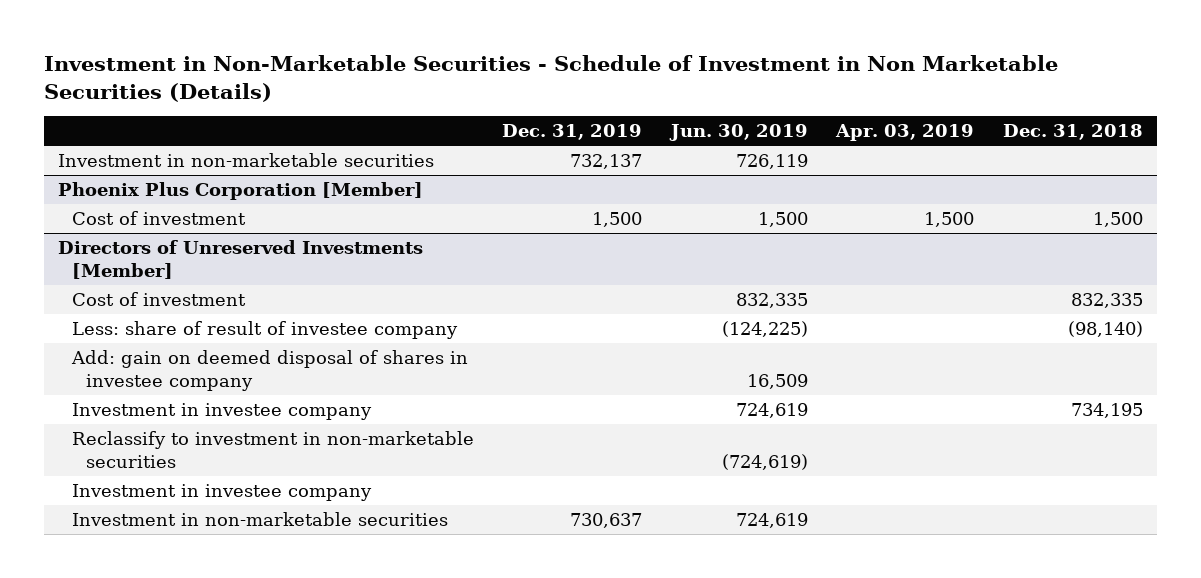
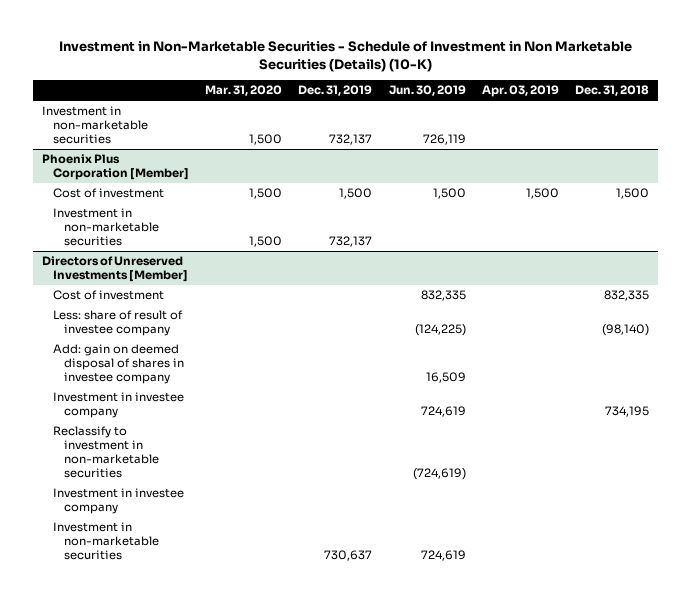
[43,55,1058,102] Investment in Non-Marketable Securities - Schedule of Investment in Non Marketable Securities (Details) -> [58,41,632,72] Investment in Non-Marketable Securities - Schedule of Investment in Non Marketable Securities (Details) (10-K)
none -> [205,85,283,97] Mar. 31, 2020
none -> [52,208,159,247] Investment in non-marketable securities

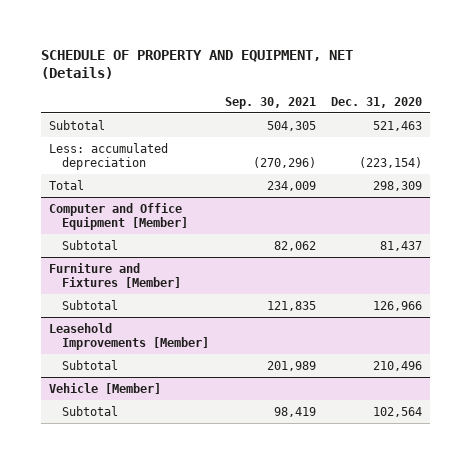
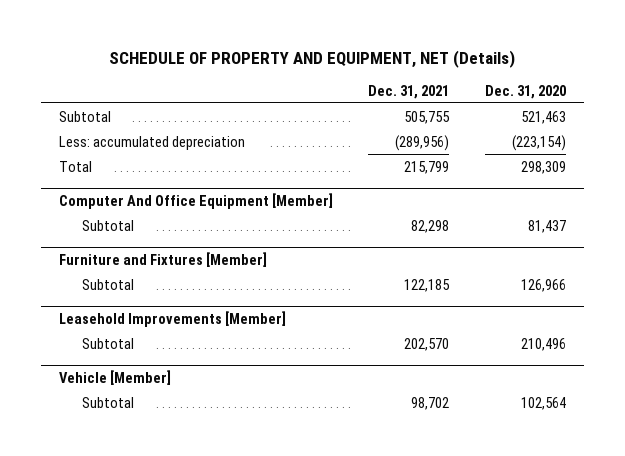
[224,96,316,109] Sep. 30, 2021 -> none
none -> [368,84,450,99] Dec. 31, 2021
[48,202,188,230] Computer and Office Equipment [Member] -> [58,192,333,209] Computer And Office Equipment [Member]

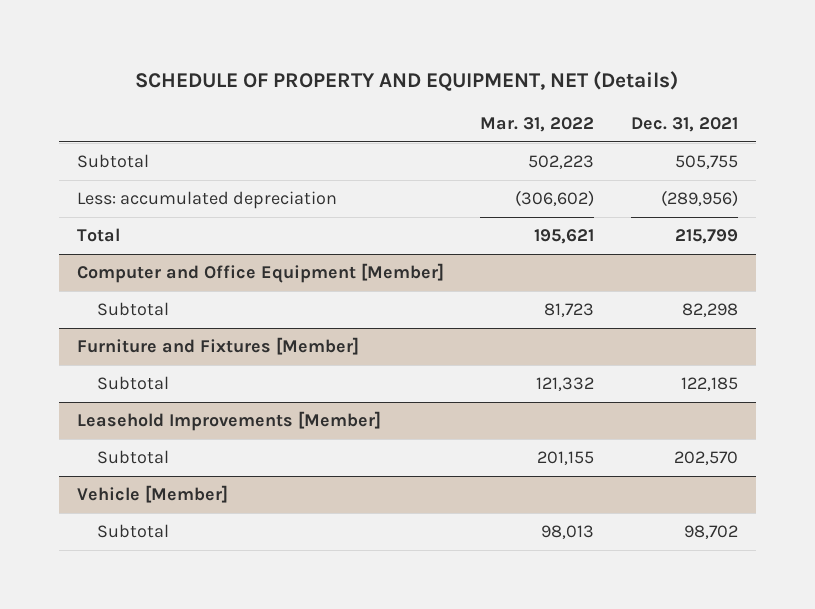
[485,84,567,99] Dec. 31, 2020 -> none
none -> [480,117,595,133] Mar. 31, 2022
[58,192,333,209] Computer And Office Equipment [Member] -> [76,263,444,284] Computer and Office Equipment [Member]

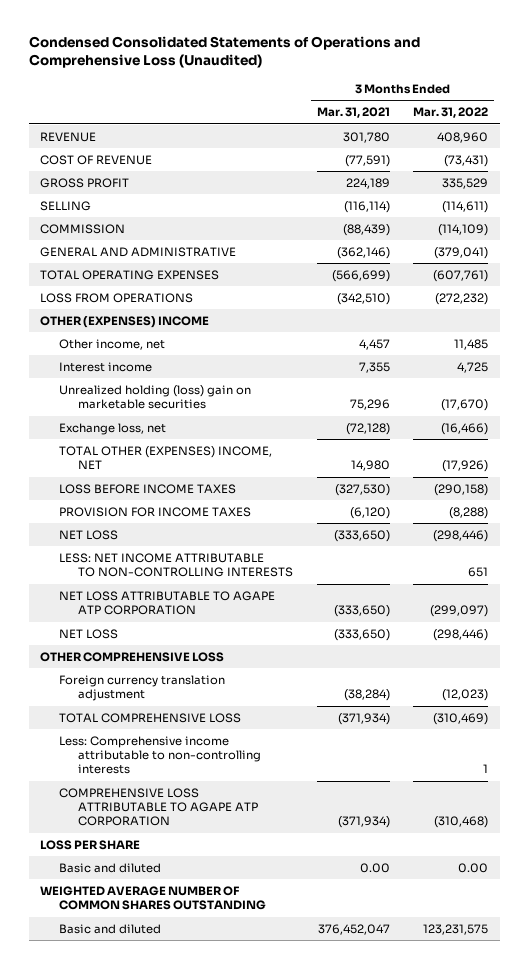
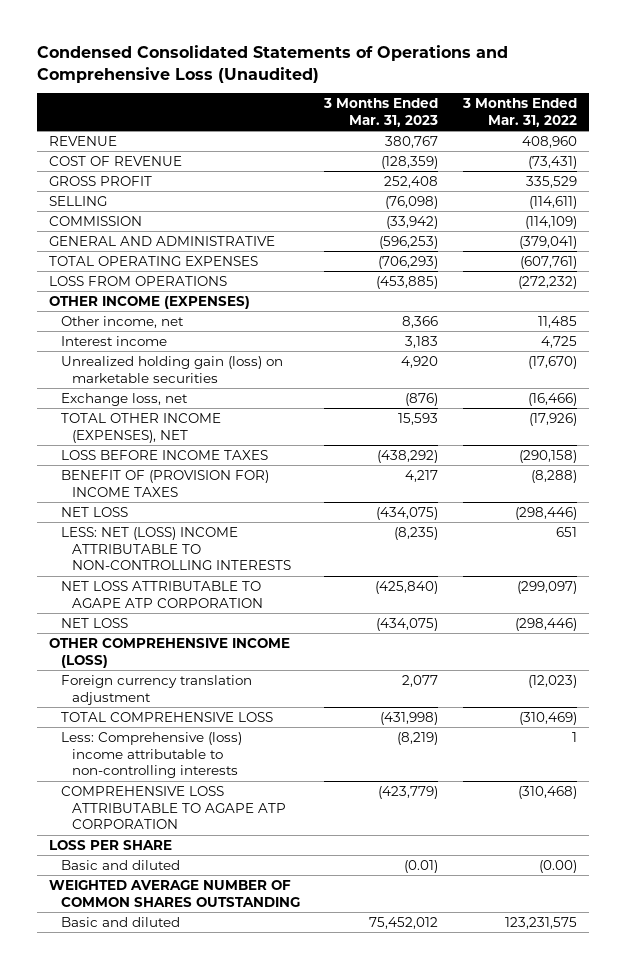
[316,107,390,119] Mar. 31, 2021 -> none
none -> [323,98,439,127] 3 Months Ended Mar. 31, 2023
[40,316,210,329] OTHER (EXPENSES) INCOME -> [49,296,251,310] OTHER INCOME (EXPENSES)
[59,385,252,410] Unrealized holding (loss) gain on marketable securities -> [60,356,283,383] Unrealized holding gain (loss) on marketable securities
[59,446,273,470] TOTAL OTHER (EXPENSES) INCOME, NET -> [60,413,221,443] TOTAL OTHER INCOME (EXPENSES), NET
[59,507,252,518] PROVISION FOR INCOME TAXES -> [60,470,269,497] BENEFIT OF (PROVISION FOR) INCOME TAXES
[59,553,293,578] LESS: NET INCOME ATTRIBUTABLE TO NON-CONTROLLING INTERESTS -> [60,527,292,571] LESS: NET (LOSS) INCOME ATTRIBUTABLE TO NON-CONTROLLING INTERESTS
[40,652,225,663] OTHER COMPREHENSIVE LOSS -> [49,638,291,668] OTHER COMPREHENSIVE INCOME (LOSS)
[59,736,261,775] Less: Comprehensive income attributable to non-controlling interests -> [60,732,242,779] Less: Comprehensive (loss) income attributable to non-controlling interests
[458,863,489,874] 0.00 -> [538,860,577,874] (0.00)

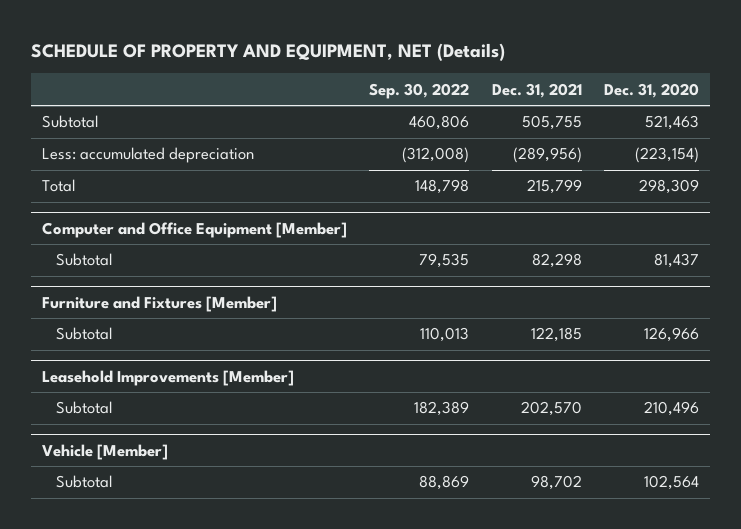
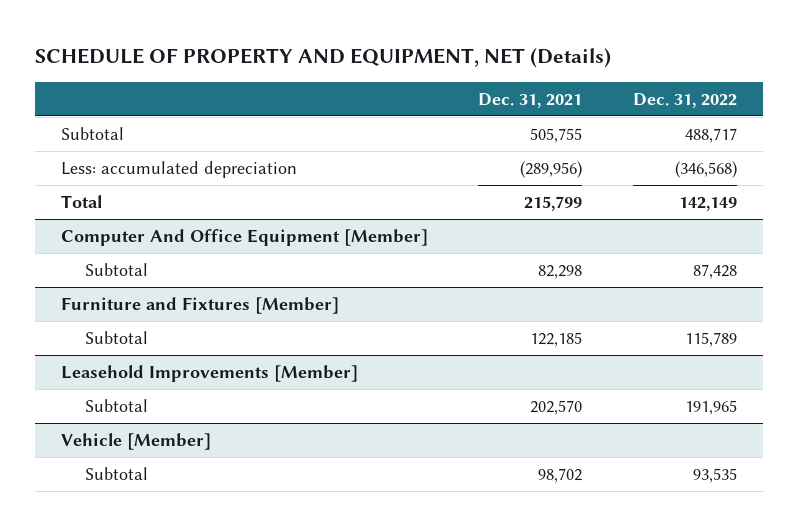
[369,82,470,99] Sep. 30, 2022 -> none
[603,82,699,98] Dec. 31, 2020 -> none
none -> [633,92,738,108] Dec. 31, 2022
[41,221,347,238] Computer and Office Equipment [Member] -> [60,229,428,247] Computer And Office Equipment [Member]

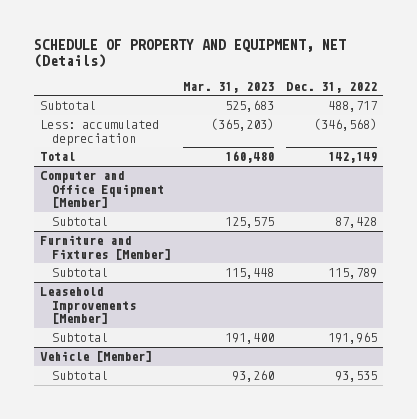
[478,92,583,108] Dec. 31, 2021 -> none
none -> [182,81,274,93] Mar. 31, 2023
[60,229,428,247] Computer And Office Equipment [Member] -> [39,171,164,209] Computer and Office Equipment [Member]

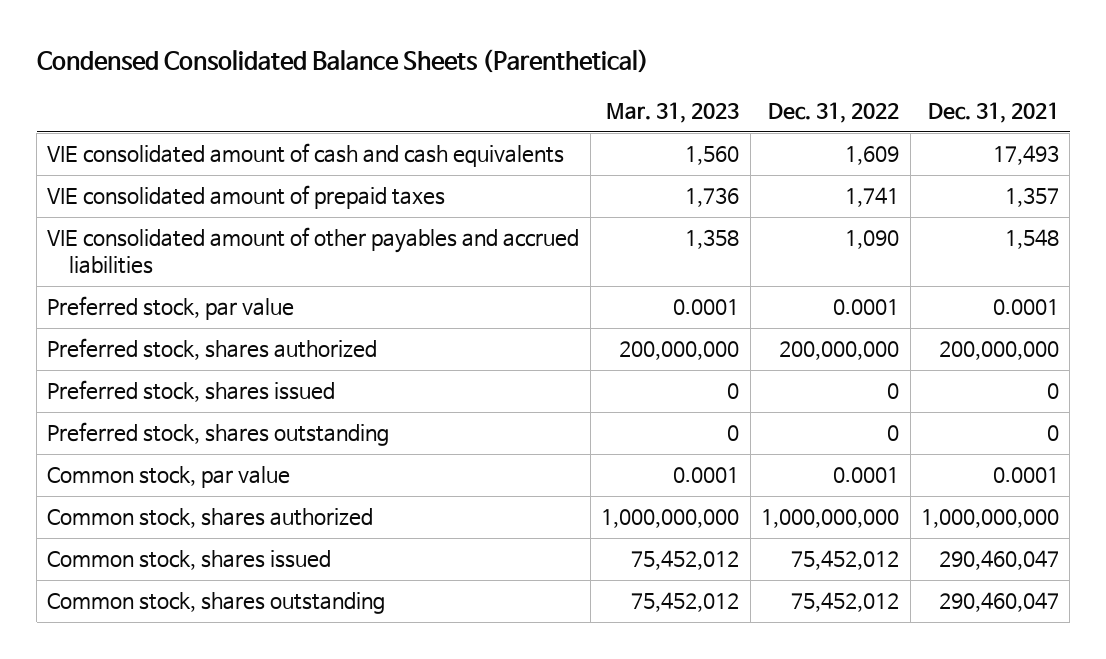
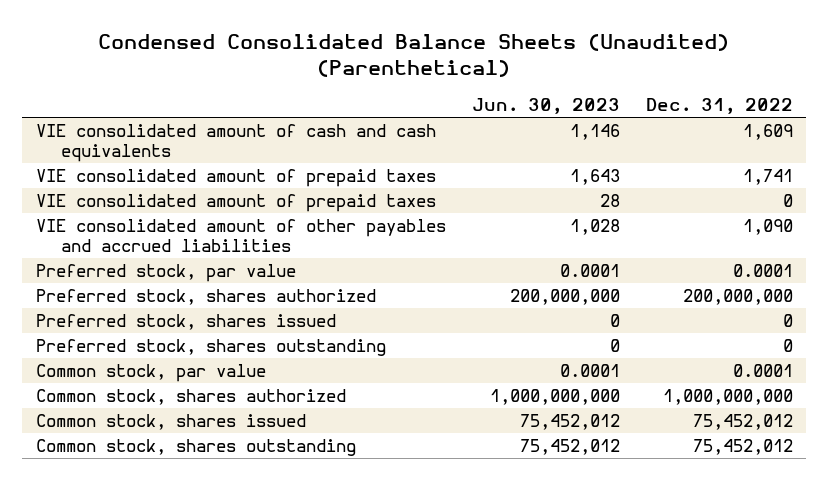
[36,48,649,73] Condensed Consolidated Balance Sheets (Parenthetical) -> [98,33,730,78] Condensed Consolidated Balance Sheets (Unaudited) (Parenthetical)
[606,102,740,124] Mar. 31, 2023 -> none
[927,102,1059,124] Dec. 31, 2021 -> none
none -> [471,98,620,115] Jun. 30, 2023
none -> [35,194,436,213] VIE consolidated amount of prepaid taxes

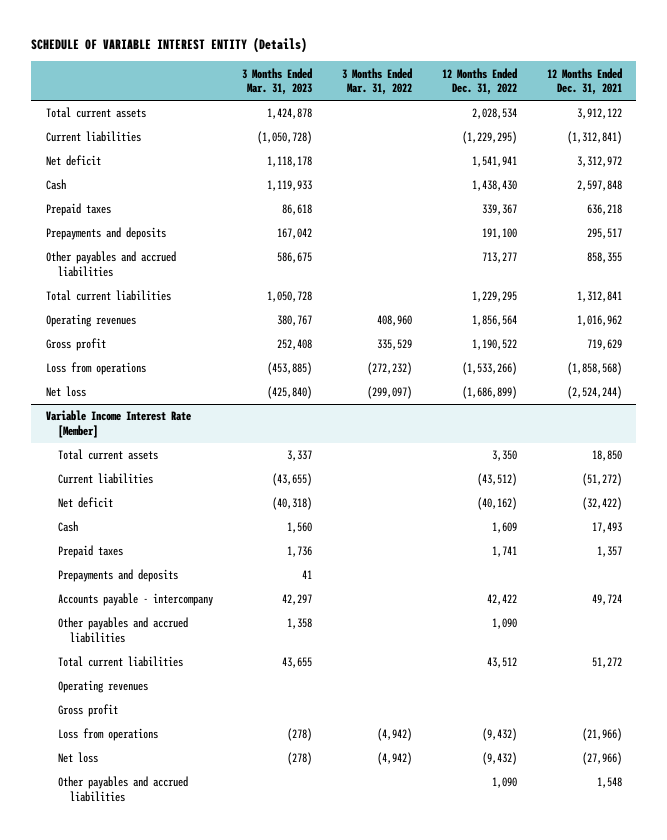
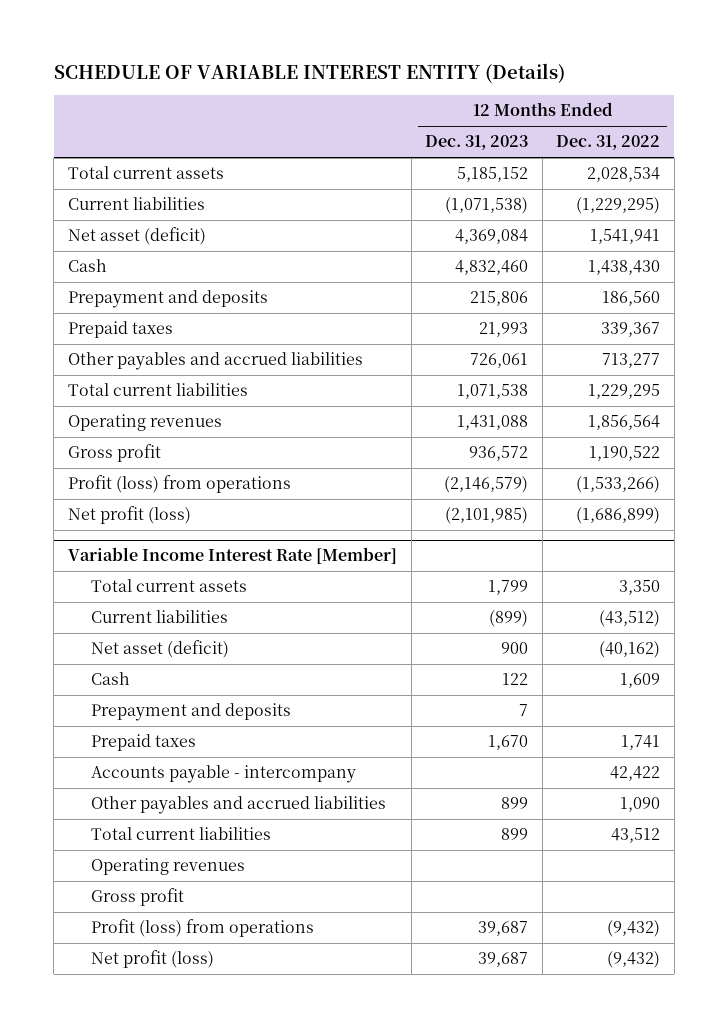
[242,67,313,96] 3 Months Ended Mar. 31, 2023 -> none
[342,67,413,96] 3 Months Ended Mar. 31, 2022 -> none
[546,67,622,96] 12 Months Ended Dec. 31, 2021 -> none
none -> [425,135,529,151] Dec. 31, 2023
[45,155,101,167] Net deficit -> [68,227,207,246] Net asset (deficit)
none -> [68,290,269,309] Prepayment and deposits
[45,227,166,241] Prepayments and deposits -> none
[45,362,146,376] Loss from operations -> [68,475,292,494] Profit (loss) from operations
[45,386,86,398] Net loss -> [68,506,192,525] Net profit (loss)
[57,497,113,509] Net deficit -> [91,640,230,659] Net asset (deficit)
none -> [91,703,292,722] Prepayment and deposits
[57,569,178,583] Prepayments and deposits -> none
[57,776,188,802] Other payables and accrued liabilities -> none
[57,728,158,742] Loss from operations -> [91,919,315,938] Profit (loss) from operations
[57,752,98,764] Net loss -> [91,950,215,969] Net profit (loss)

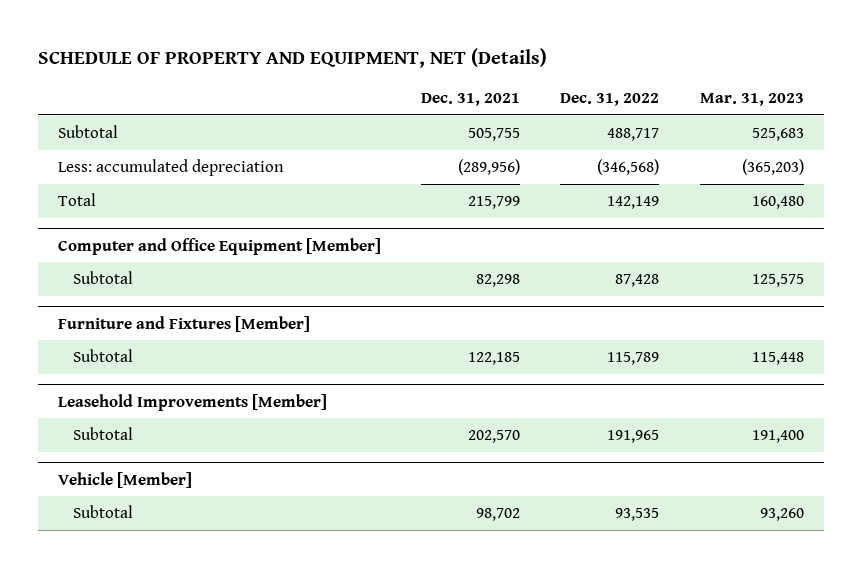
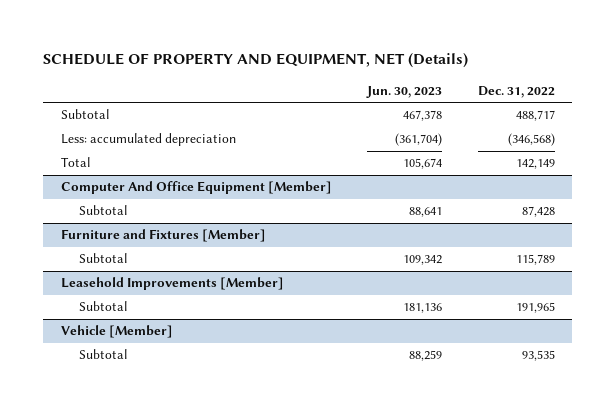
[421,93,521,107] Dec. 31, 2021 -> none
[699,93,804,107] Mar. 31, 2023 -> none
none -> [366,85,443,98] Jun. 30, 2023
[57,237,381,255] Computer and Office Equipment [Member] -> [61,181,333,195] Computer And Office Equipment [Member]

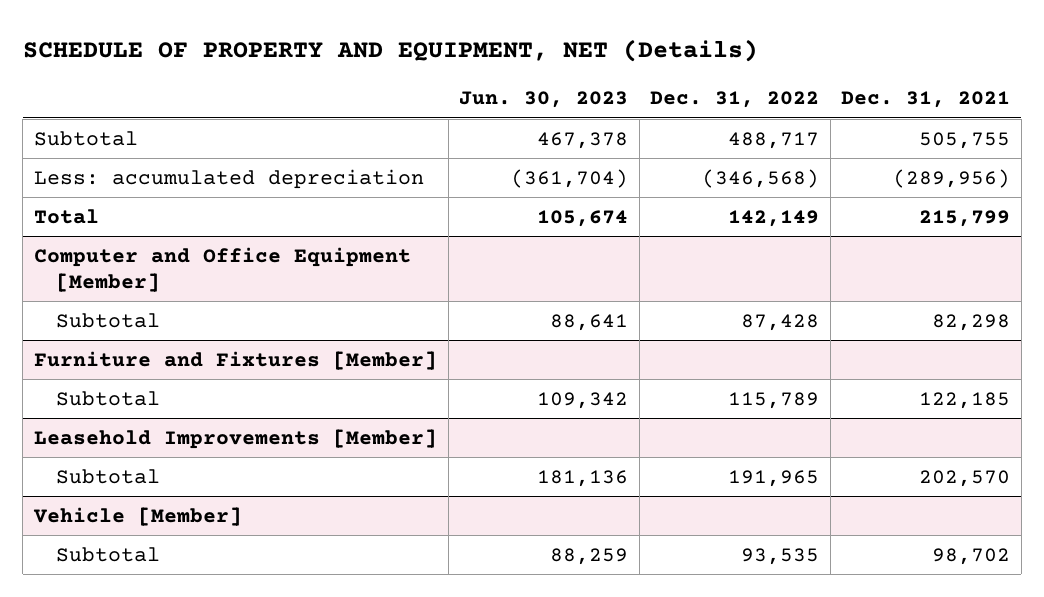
none -> [841,91,1011,109] Dec. 31, 2021
[61,181,333,195] Computer And Office Equipment [Member] -> [33,247,411,292] Computer and Office Equipment [Member]

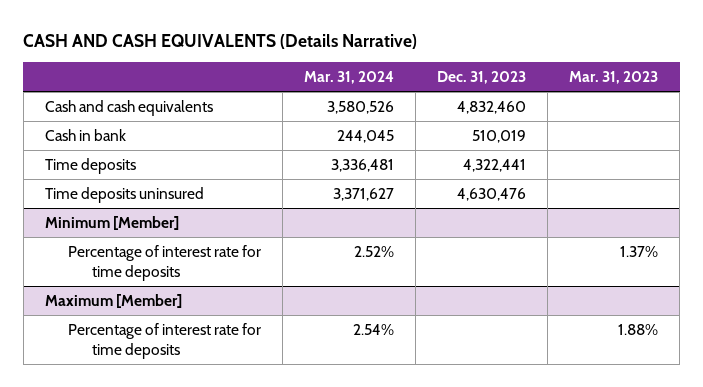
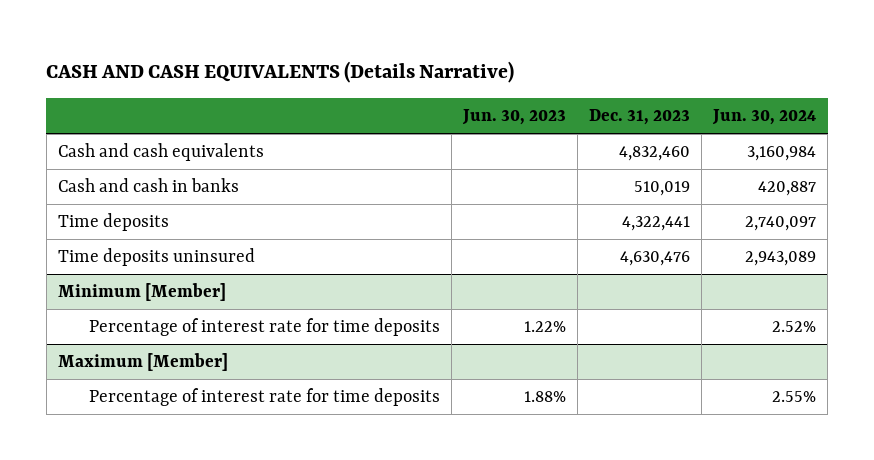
[304,71,395,85] Mar. 31, 2024 -> none
[569,71,659,85] Mar. 31, 2023 -> none
none -> [462,109,567,126] Jun. 30, 2023
none -> [712,109,817,126] Jun. 30, 2024
[44,129,126,142] Cash in bank -> [57,178,239,193] Cash and cash in banks

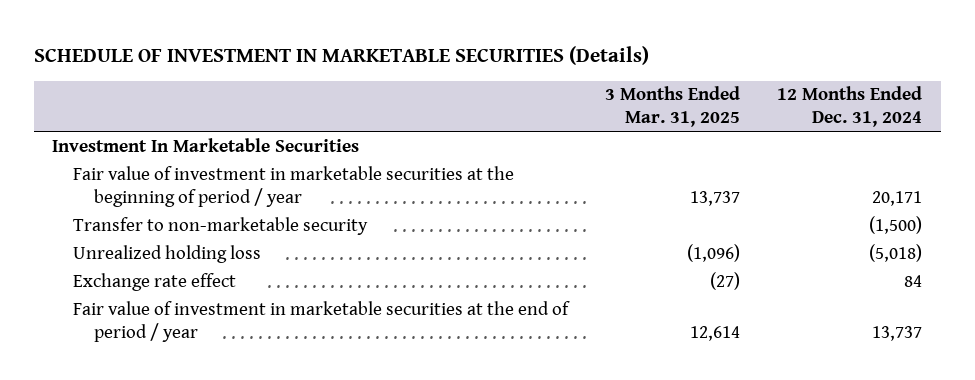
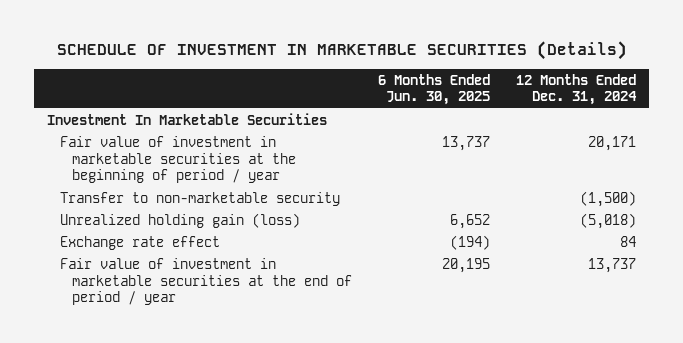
[605,86,741,128] 3 Months Ended Mar. 31, 2025 -> none
none -> [377,73,490,106] 6 Months Ended Jun. 30, 2025
[72,244,261,263] Unrealized holding loss -> [59,212,300,228] Unrealized holding gain (loss)

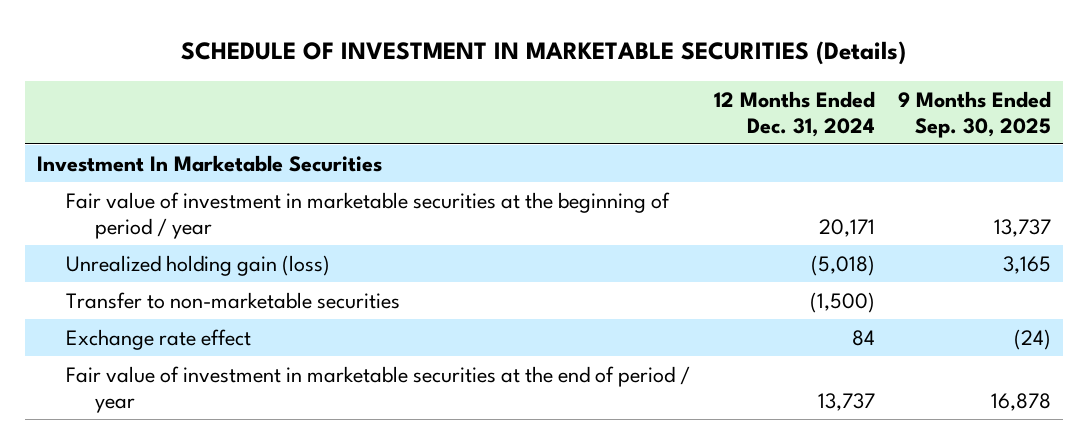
[377,73,490,106] 6 Months Ended Jun. 30, 2025 -> none
none -> [898,90,1052,138] 9 Months Ended Sep. 30, 2025
[59,191,340,206] Transfer to non-marketable security -> none
none -> [65,291,400,309] Transfer to non-marketable securities

